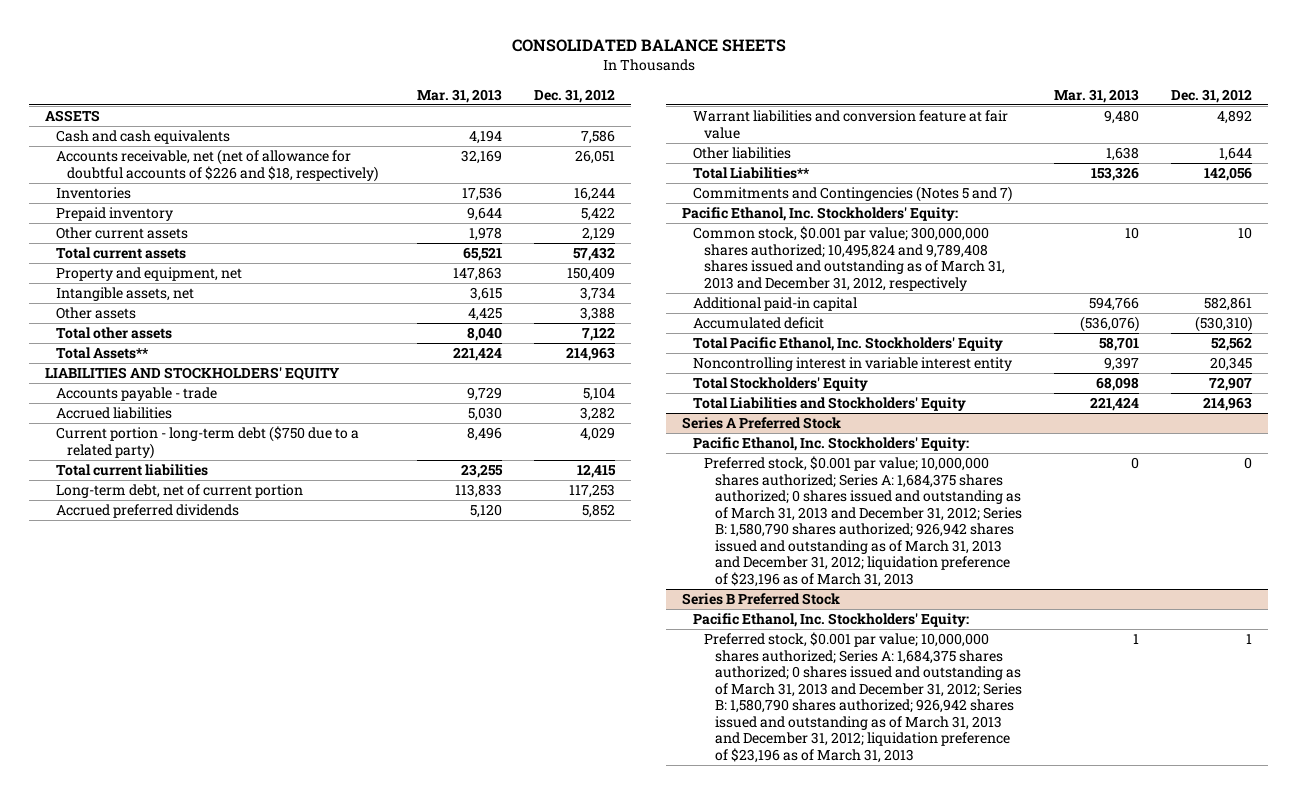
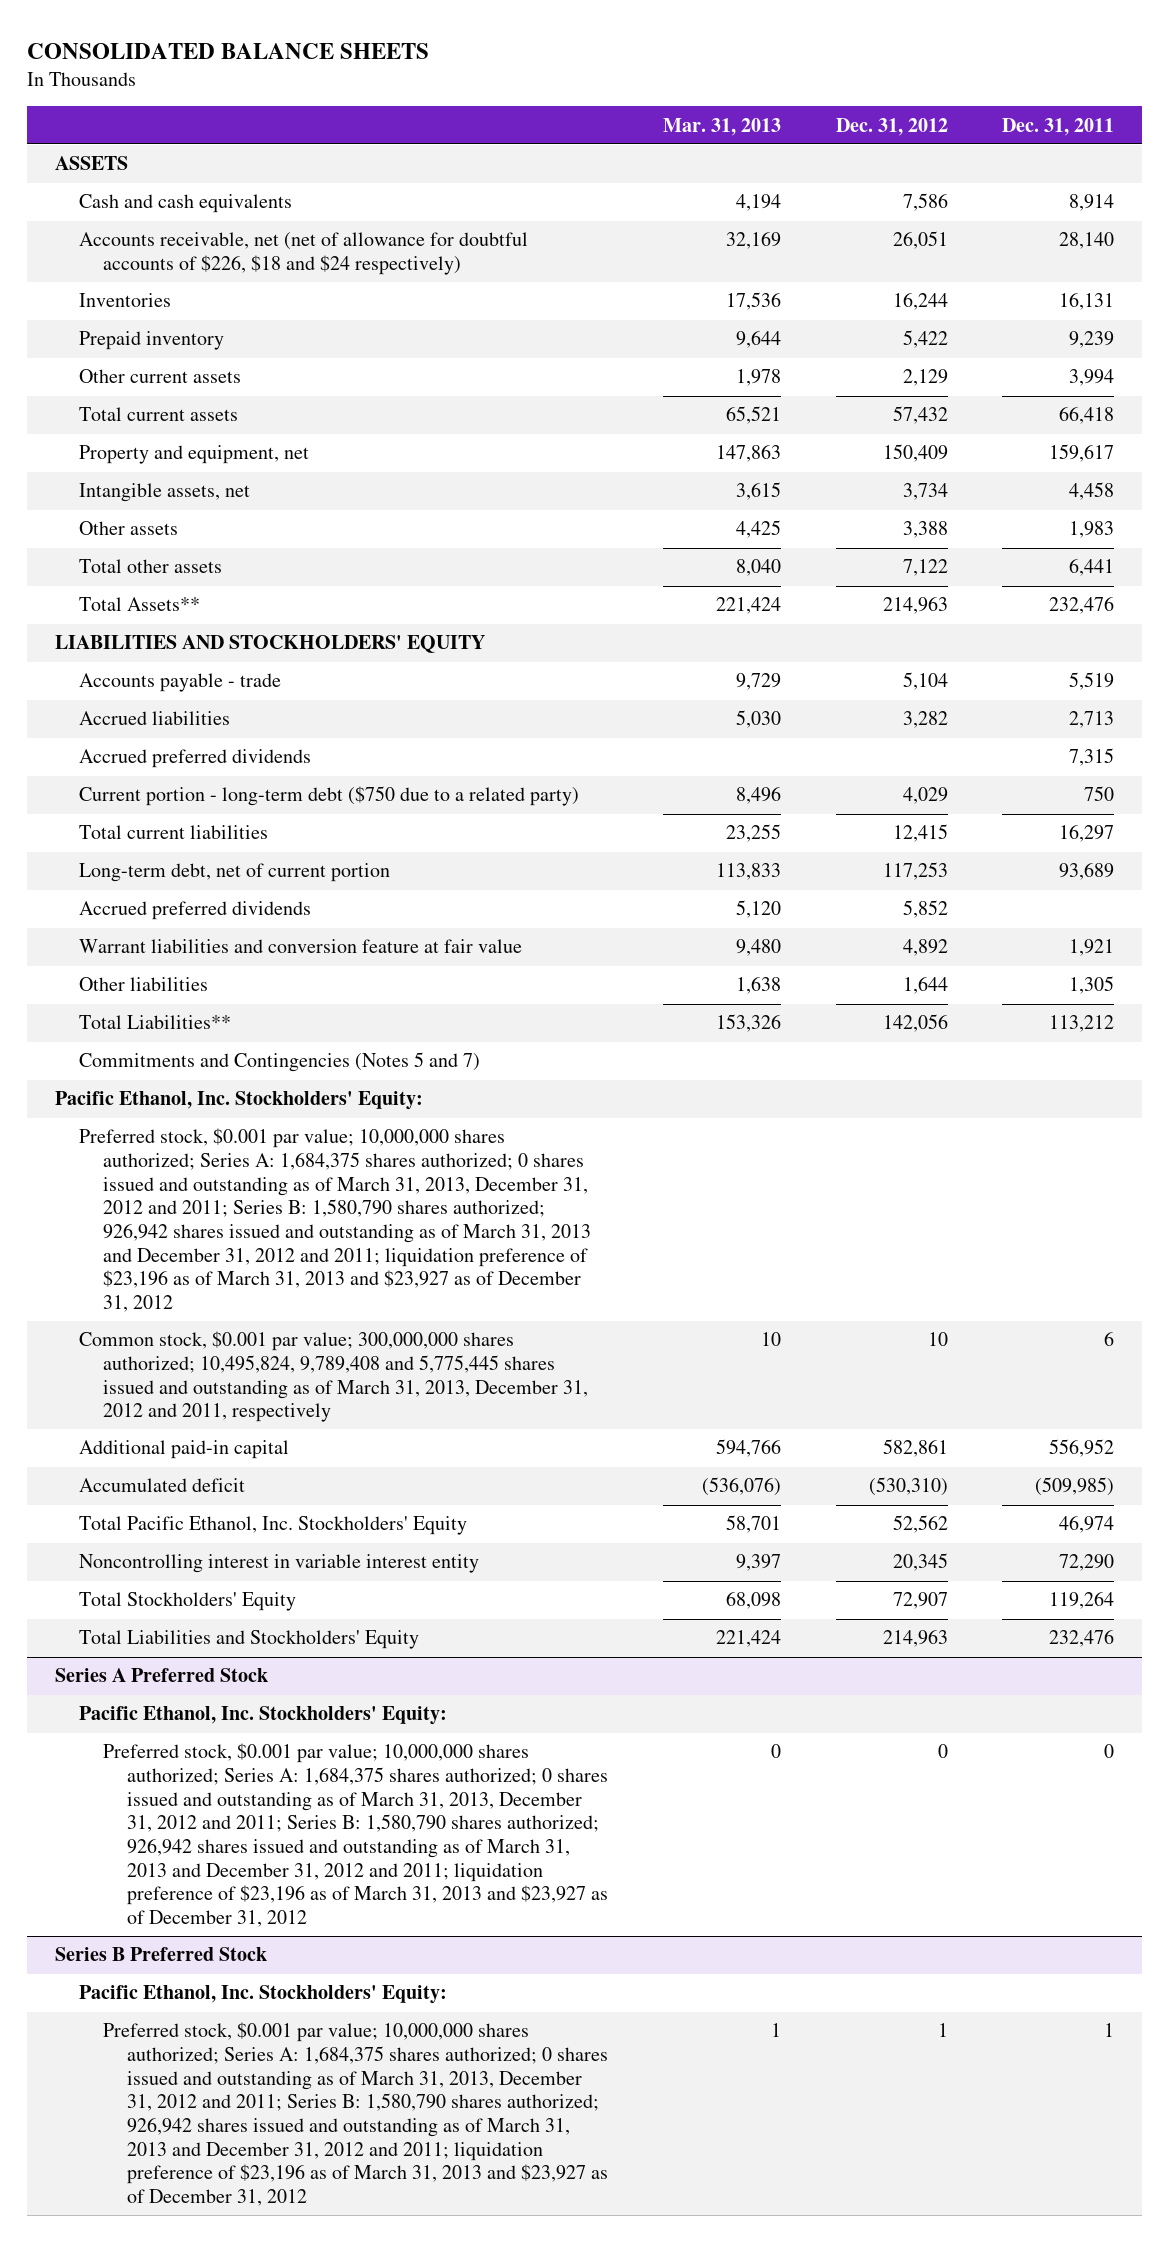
none -> [1002,117,1115,136] Dec. 31, 2011
[56,149,379,182] Accounts receivable, net (net of allowance for doubtful accounts of $226 and $18, respectively) -> [78,232,528,276] Accounts receivable, net (net of allowance for doubtful accounts of $226, $18 and $24 respectively)
none -> [78,749,311,769] Accrued preferred dividends
none -> [78,1128,592,1313] Preferred stock, $0.001 par value; 10,000,000 shares authorized; Series A: 1,684,375 shares authorized; 0 shares issued and outstanding as of March 31, 2013, December 31, 2012 and 2011; Series B: 1,580,790 shares authorized; 926,942 shares issued and outstanding as of March 31, 2013 and December 31, 2012 and 2011; liquidation preference of $23,196 as of March 31, 2013 and $23,927 as of December 31, 2012
[693,226,1006,291] Common stock, $0.001 par value; 300,000,000 shares authorized; 10,495,824 and 9,789,408 shares issued and outstanding as of March 31, 2013 and December 31, 2012, respectively -> [78,1331,589,1423] Common stock, $0.001 par value; 300,000,000 shares authorized; 10,495,824, 9,789,408 and 5,775,445 shares issued and outstanding as of March 31, 2013, December 31, 2012 and 2011, respectively
[704,456,1023,587] Preferred stock, $0.001 par value; 10,000,000 shares authorized; Series A: 1,684,375 shares authorized; 0 shares issued and outstanding as of March 31, 2013 and December 31, 2012; Series B: 1,580,790 shares authorized; 926,942 shares issued and outstanding as of March 31, 2013 and December 31, 2012; liquidation preference of $23,196 as of March 31, 2013 -> [103,1743,609,1928] Preferred stock, $0.001 par value; 10,000,000 shares authorized; Series A: 1,684,375 shares authorized; 0 shares issued and outstanding as of March 31, 2013, December 31, 2012 and 2011; Series B: 1,580,790 shares authorized; 926,942 shares issued and outstanding as of March 31, 2013 and December 31, 2012 and 2011; liquidation preference of $23,196 as of March 31, 2013 and $23,927 as of December 31, 2012
[704,632,1023,763] Preferred stock, $0.001 par value; 10,000,000 shares authorized; Series A: 1,684,375 shares authorized; 0 shares issued and outstanding as of March 31, 2013 and December 31, 2012; Series B: 1,580,790 shares authorized; 926,942 shares issued and outstanding as of March 31, 2013 and December 31, 2012; liquidation preference of $23,196 as of March 31, 2013 -> [103,2022,609,2207] Preferred stock, $0.001 par value; 10,000,000 shares authorized; Series A: 1,684,375 shares authorized; 0 shares issued and outstanding as of March 31, 2013, December 31, 2012 and 2011; Series B: 1,580,790 shares authorized; 926,942 shares issued and outstanding as of March 31, 2013 and December 31, 2012 and 2011; liquidation preference of $23,196 as of March 31, 2013 and $23,927 as of December 31, 2012

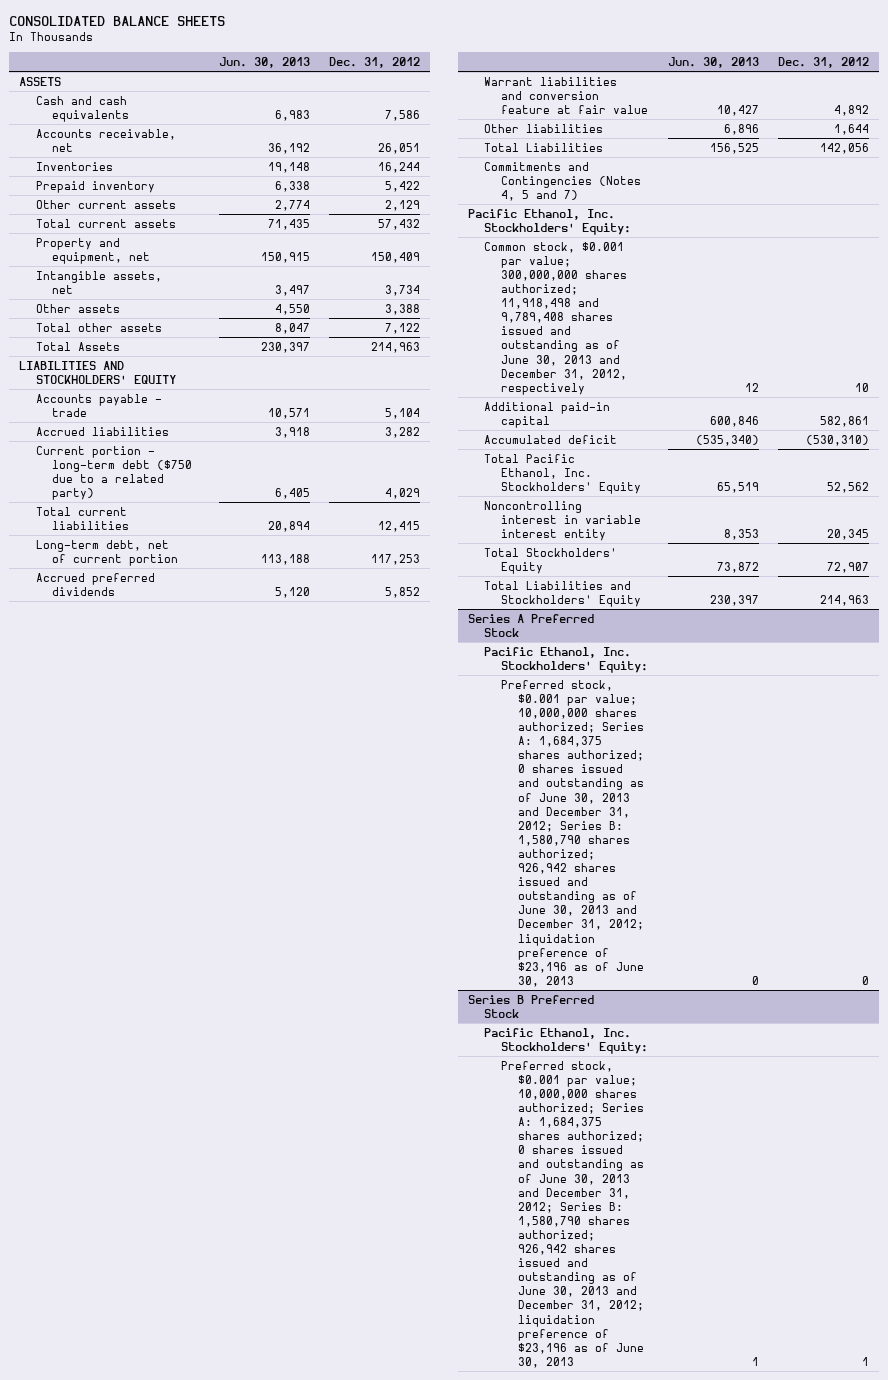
[663,117,782,136] Mar. 31, 2013 -> none
[1002,117,1115,136] Dec. 31, 2011 -> none
none -> [218,57,310,69] Jun. 30, 2013
[78,232,528,276] Accounts receivable, net (net of allowance for doubtful accounts of $226, $18 and $24 respectively) -> [35,128,176,152] Accounts receivable, net
[78,597,200,612] Total Assets** -> [35,341,120,351] Total Assets
[78,749,311,769] Accrued preferred dividends -> none
[78,1015,231,1030] Total Liabilities** -> [484,142,604,152] Total Liabilities
[78,1052,480,1073] Commitments and Contingencies (Notes 5 and 7) -> [484,161,642,201] Commitments and Contingencies (Notes 4, 5 and 7)
[78,1128,592,1313] Preferred stock, $0.001 par value; 10,000,000 shares authorized; Series A: 1,684,375 shares authorized; 0 shares issued and outstanding as of March 31, 2013, December 31, 2012 and 2011; Series B: 1,580,790 shares authorized; 926,942 shares issued and outstanding as of March 31, 2013 and December 31, 2012 and 2011; liquidation preference of $23,196 as of March 31, 2013 and $23,927 as of December 31, 2012 -> none
[78,1331,589,1423] Common stock, $0.001 par value; 300,000,000 shares authorized; 10,495,824, 9,789,408 and 5,775,445 shares issued and outstanding as of March 31, 2013, December 31, 2012 and 2011, respectively -> [484,241,628,395] Common stock, $0.001 par value; 300,000,000 shares authorized; 11,918,498 and 9,789,408 shares issued and outstanding as of June 30, 2013 and December 31, 2012, respectively
[103,1743,609,1928] Preferred stock, $0.001 par value; 10,000,000 shares authorized; Series A: 1,684,375 shares authorized; 0 shares issued and outstanding as of March 31, 2013, December 31, 2012 and 2011; Series B: 1,580,790 shares authorized; 926,942 shares issued and outstanding as of March 31, 2013 and December 31, 2012 and 2011; liquidation preference of $23,196 as of March 31, 2013 and $23,927 as of December 31, 2012 -> [501,679,644,987] Preferred stock, $0.001 par value; 10,000,000 shares authorized; Series A: 1,684,375 shares authorized; 0 shares issued and outstanding as of June 30, 2013 and December 31, 2012; Series B: 1,580,790 shares authorized; 926,942 shares issued and outstanding as of June 30, 2013 and December 31, 2012; liquidation preference of $23,196 as of June 30, 2013
[103,2022,609,2207] Preferred stock, $0.001 par value; 10,000,000 shares authorized; Series A: 1,684,375 shares authorized; 0 shares issued and outstanding as of March 31, 2013, December 31, 2012 and 2011; Series B: 1,580,790 shares authorized; 926,942 shares issued and outstanding as of March 31, 2013 and December 31, 2012 and 2011; liquidation preference of $23,196 as of March 31, 2013 and $23,927 as of December 31, 2012 -> [501,1060,644,1368] Preferred stock, $0.001 par value; 10,000,000 shares authorized; Series A: 1,684,375 shares authorized; 0 shares issued and outstanding as of June 30, 2013 and December 31, 2012; Series B: 1,580,790 shares authorized; 926,942 shares issued and outstanding as of June 30, 2013 and December 31, 2012; liquidation preference of $23,196 as of June 30, 2013

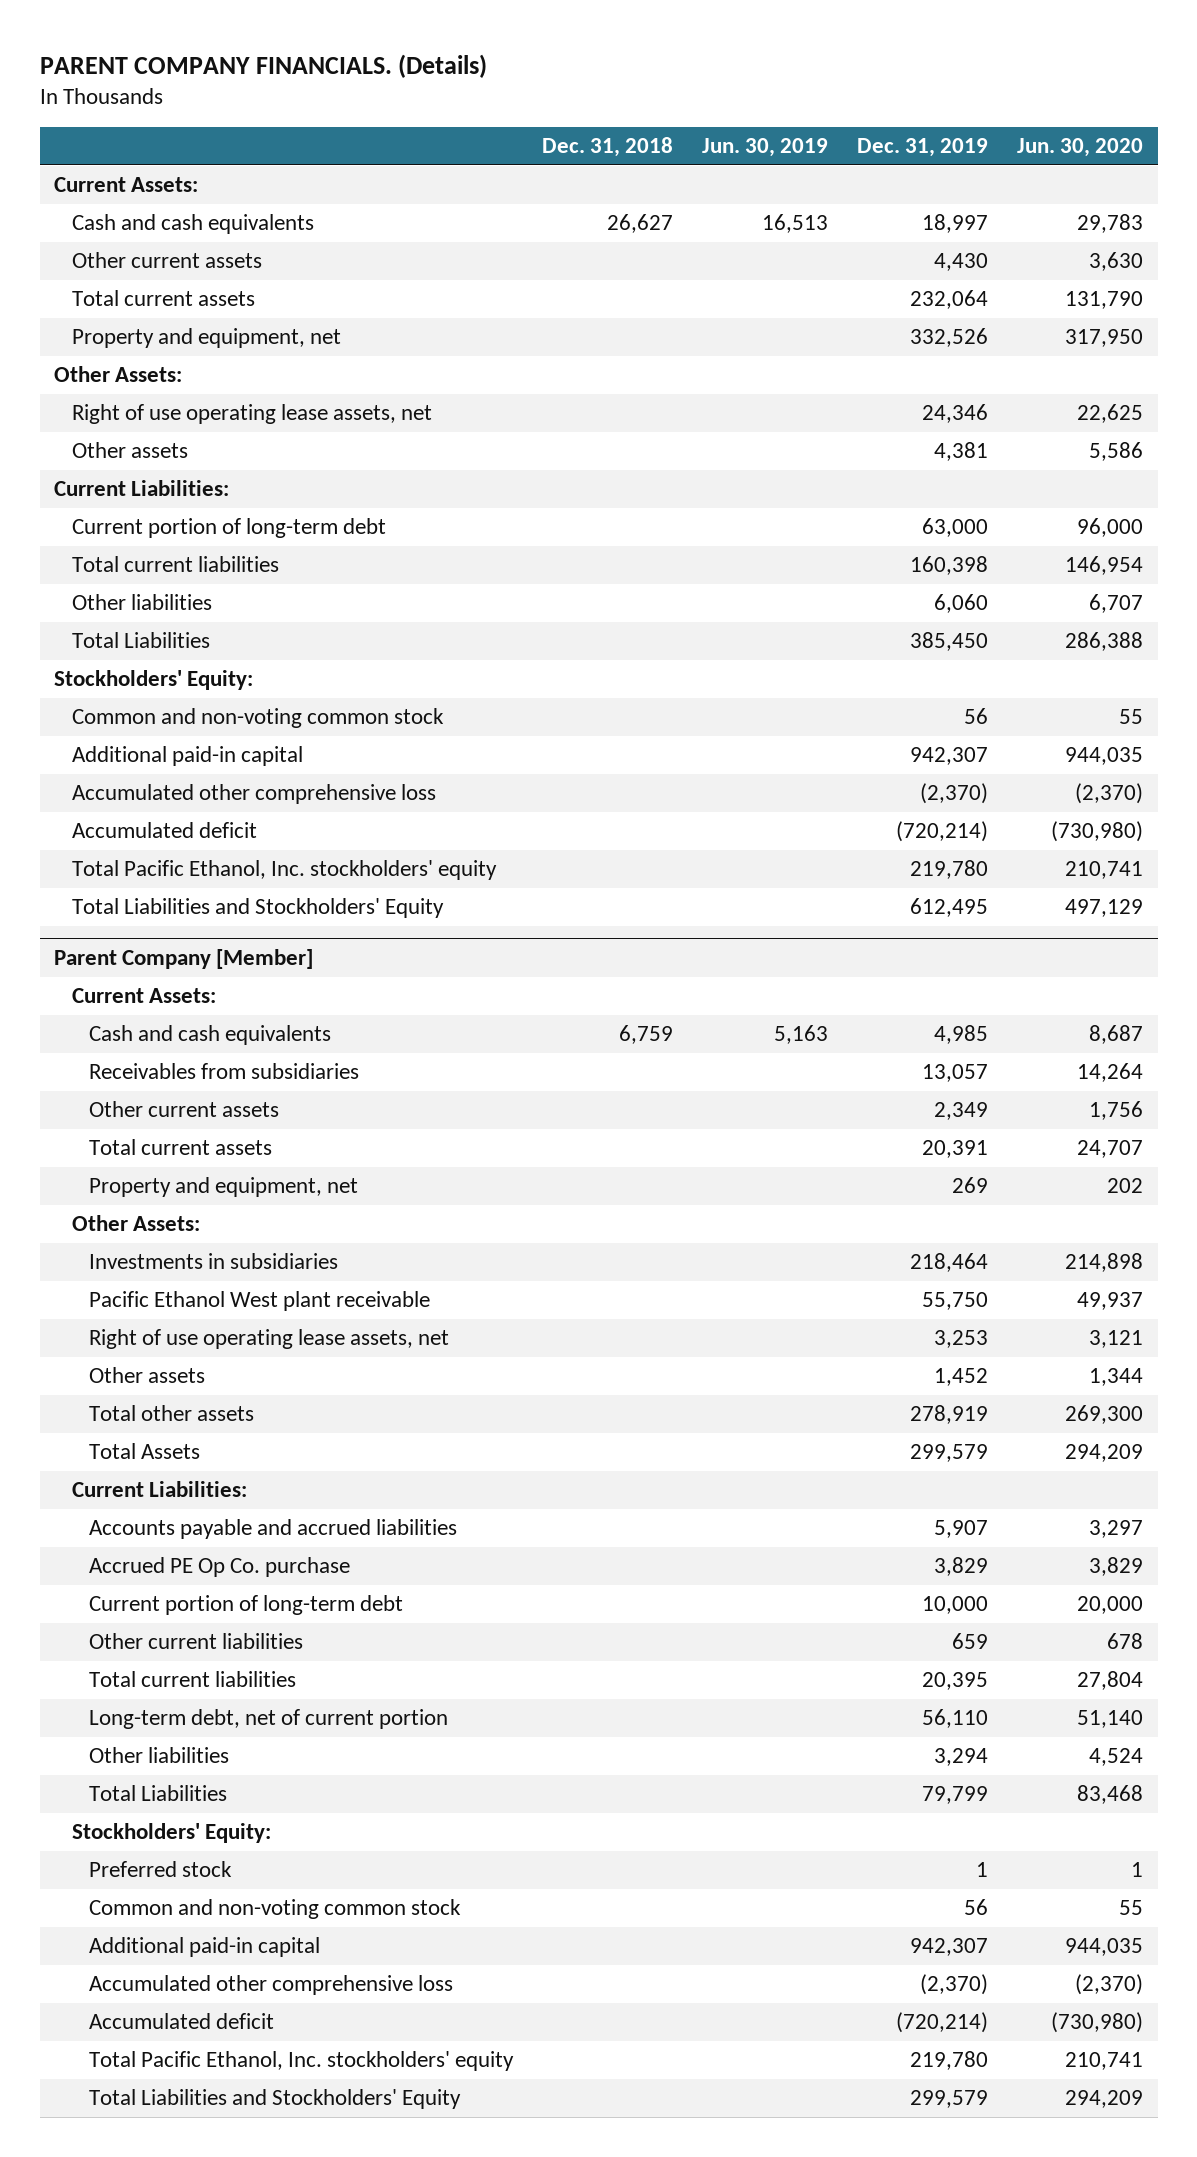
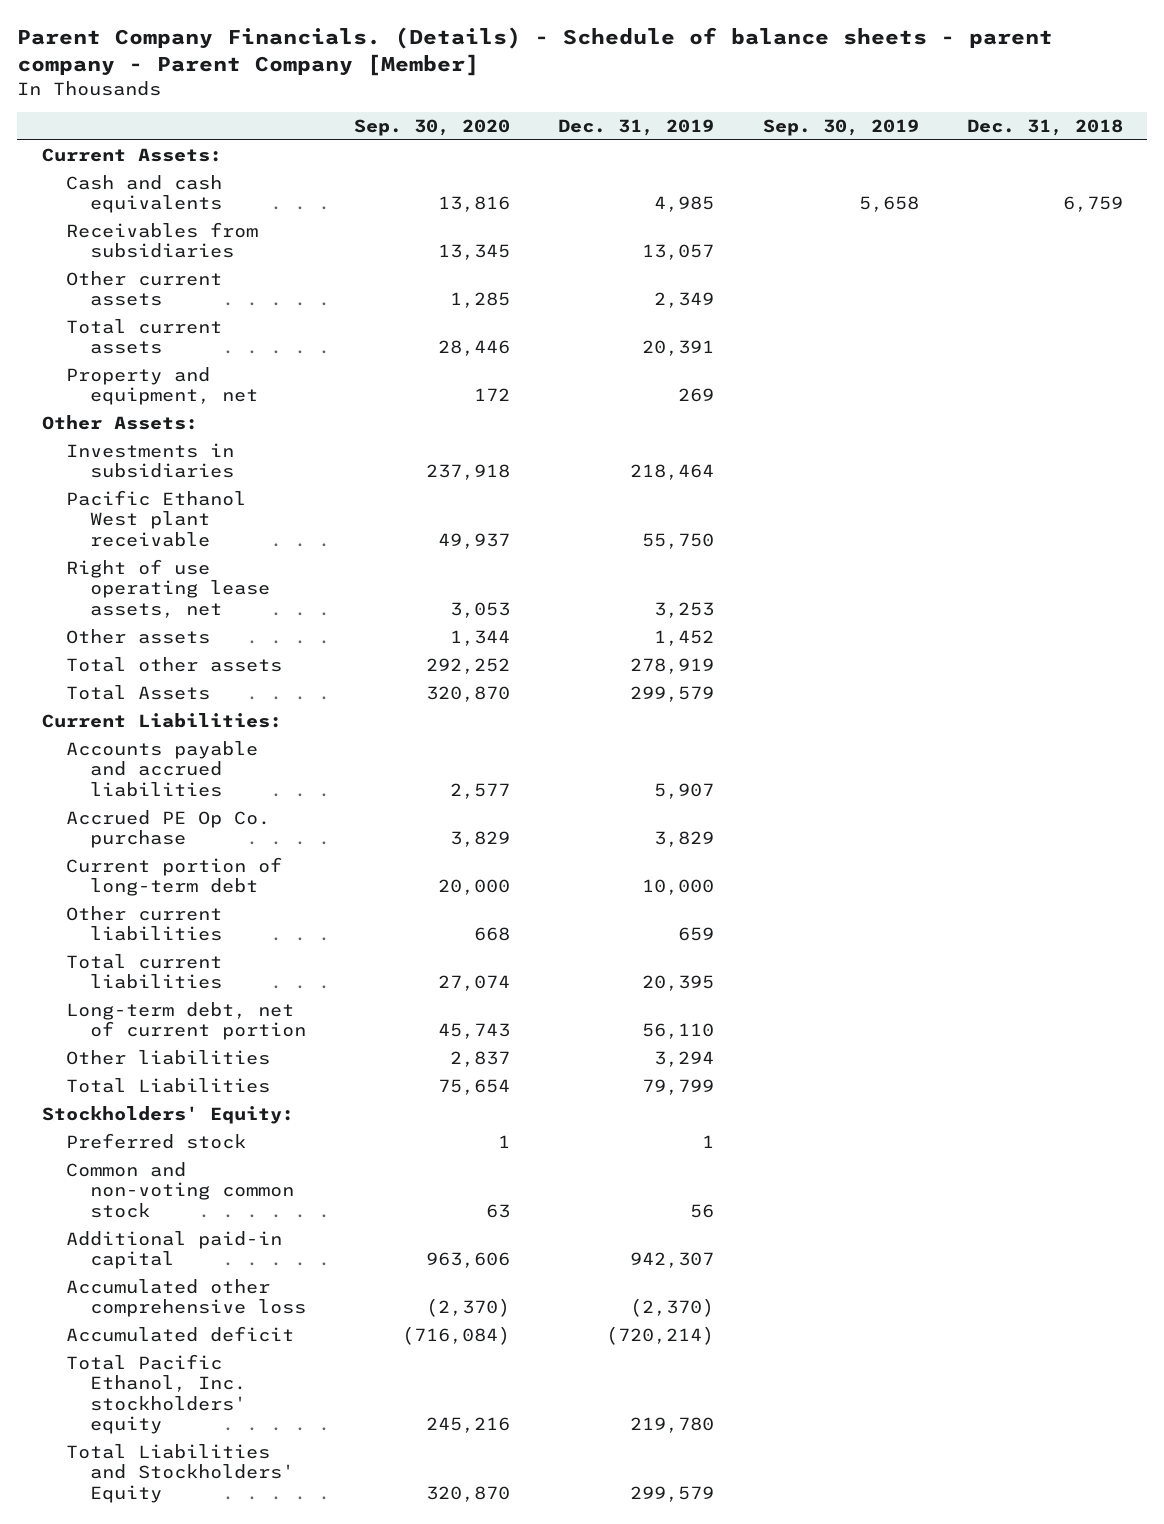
[39,54,487,79] PARENT COMPANY FINANCIALS. (Details) -> [17,27,1054,77] Parent Company Financials. (Details) - Schedule of balance sheets - parent company - Parent Company [Member]
[702,138,829,158] Jun. 30, 2019 -> none
[1017,138,1144,158] Jun. 30, 2020 -> none
none -> [354,118,511,136] Sep. 30, 2020
none -> [762,118,919,136] Sep. 30, 2019
[71,214,314,235] Cash and cash equivalents -> none
[71,252,262,269] Other current assets -> none
[71,290,255,307] Total current assets -> none
[71,328,341,349] Property and equipment, net -> none
[54,366,183,383] Other Assets: -> none
[71,404,432,425] Right of use operating lease assets, net -> none
[71,442,188,459] Other assets -> none
[54,480,230,497] Current Liabilities: -> none
[71,518,386,539] Current portion of long-term debt -> none
[71,556,279,573] Total current liabilities -> none
[71,594,212,611] Other liabilities -> none
[71,632,210,649] Total Liabilities -> none
[54,670,254,691] Stockholders' Equity: -> none
[71,708,444,729] Common and non-voting common stock -> none
[71,746,303,767] Additional paid-in capital -> none
[71,784,436,805] Accumulated other comprehensive loss -> none
[71,822,257,839] Accumulated deficit -> none
[71,860,497,881] Total Pacific Ethanol, Inc. stockholders' equity -> none
[71,898,444,919] Total Liabilities and Stockholders' Equity -> none
[54,949,314,970] Parent Company [Member] -> none
[71,988,216,1004] Current Assets: -> none

